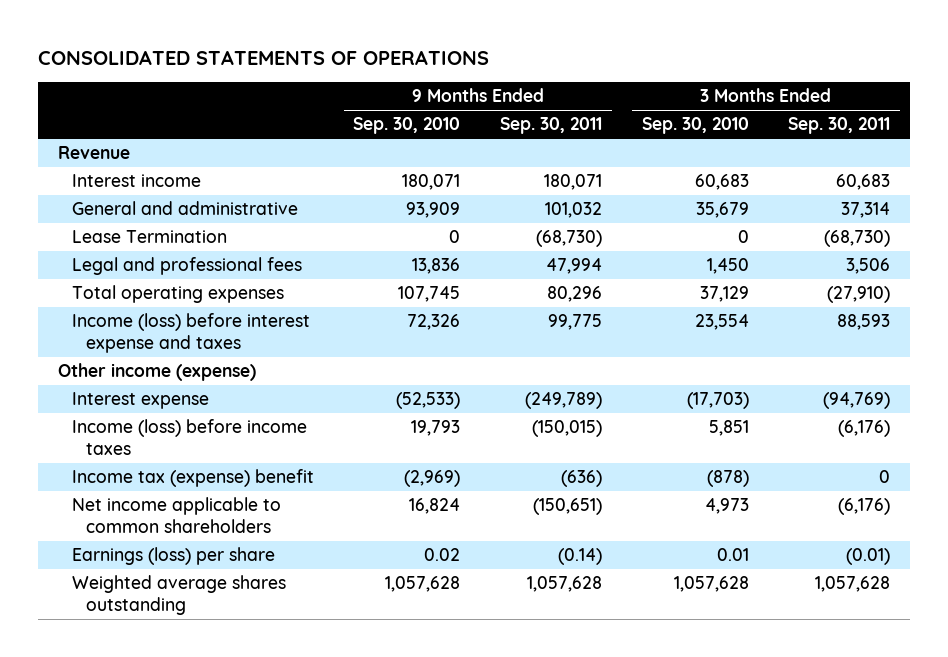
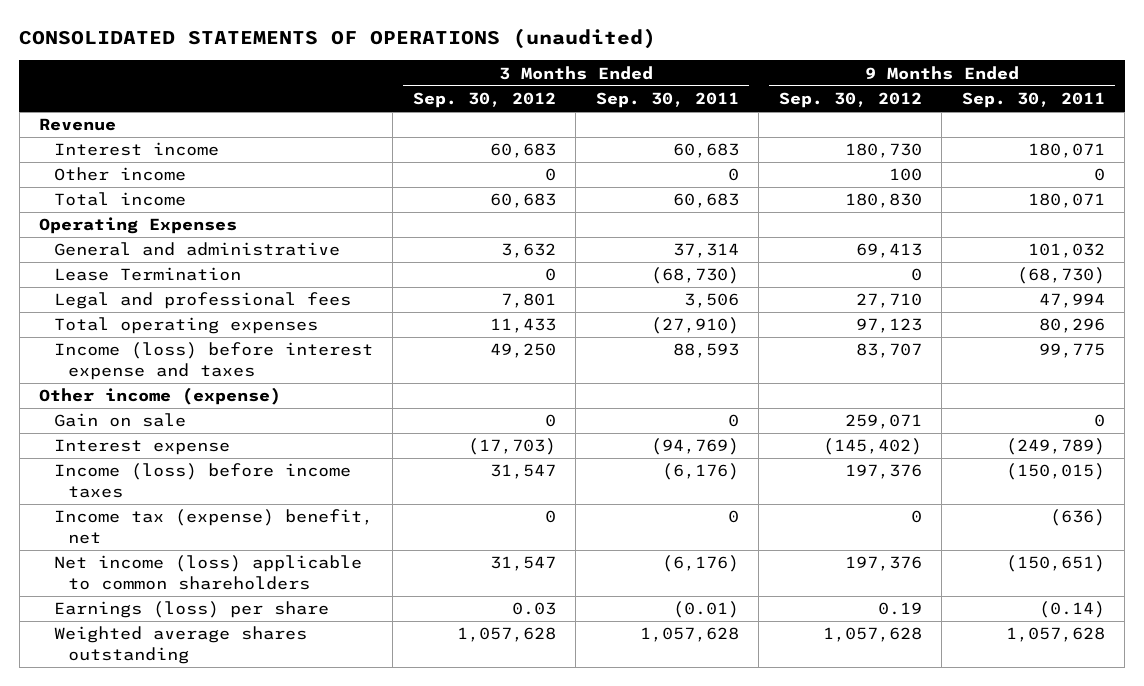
[38,50,490,66] CONSOLIDATED STATEMENTS OF OPERATIONS -> [19,28,657,50] CONSOLIDATED STATEMENTS OF OPERATIONS (unaudited)
[353,117,461,135] Sep. 30, 2010 -> none
[641,117,749,135] Sep. 30, 2010 -> none
none -> [412,92,556,109] Sep. 30, 2012
none -> [778,92,922,109] Sep. 30, 2012
none -> [53,167,186,182] Other income
none -> [53,192,186,207] Total income
none -> [39,217,238,235] Operating Expenses
none -> [53,413,186,428] Gain on sale
[71,469,314,488] Income tax (expense) benefit -> [53,509,373,545] Income tax (expense) benefit, net
[71,497,281,533] Net income applicable to common shareholders -> [53,555,362,591] Net income (loss) applicable to common shareholders

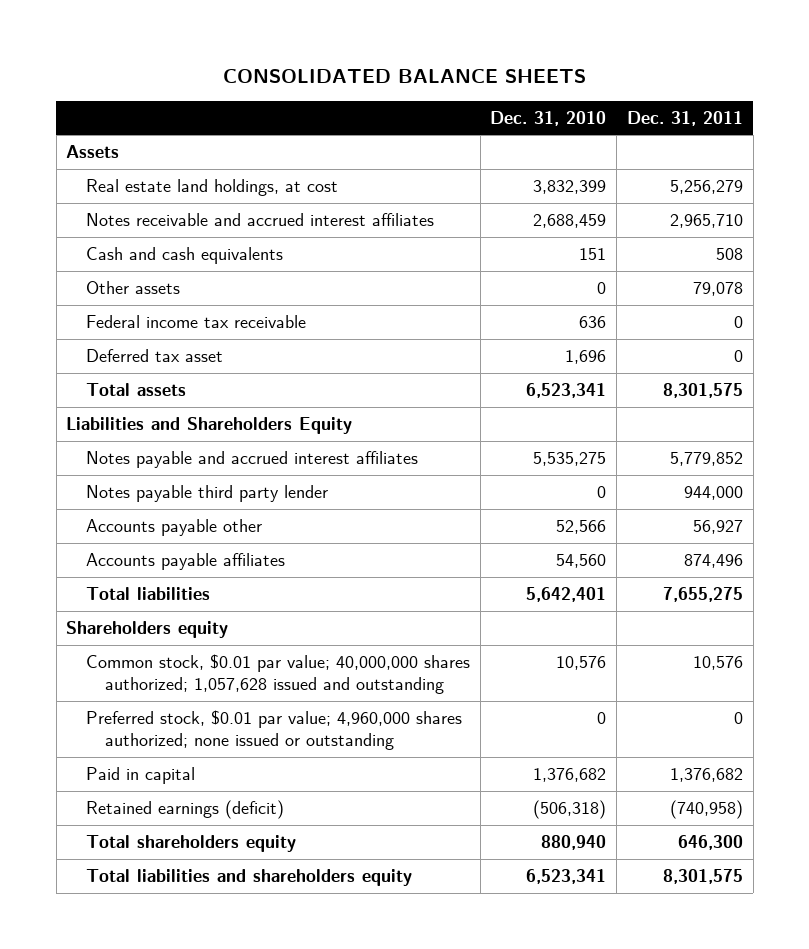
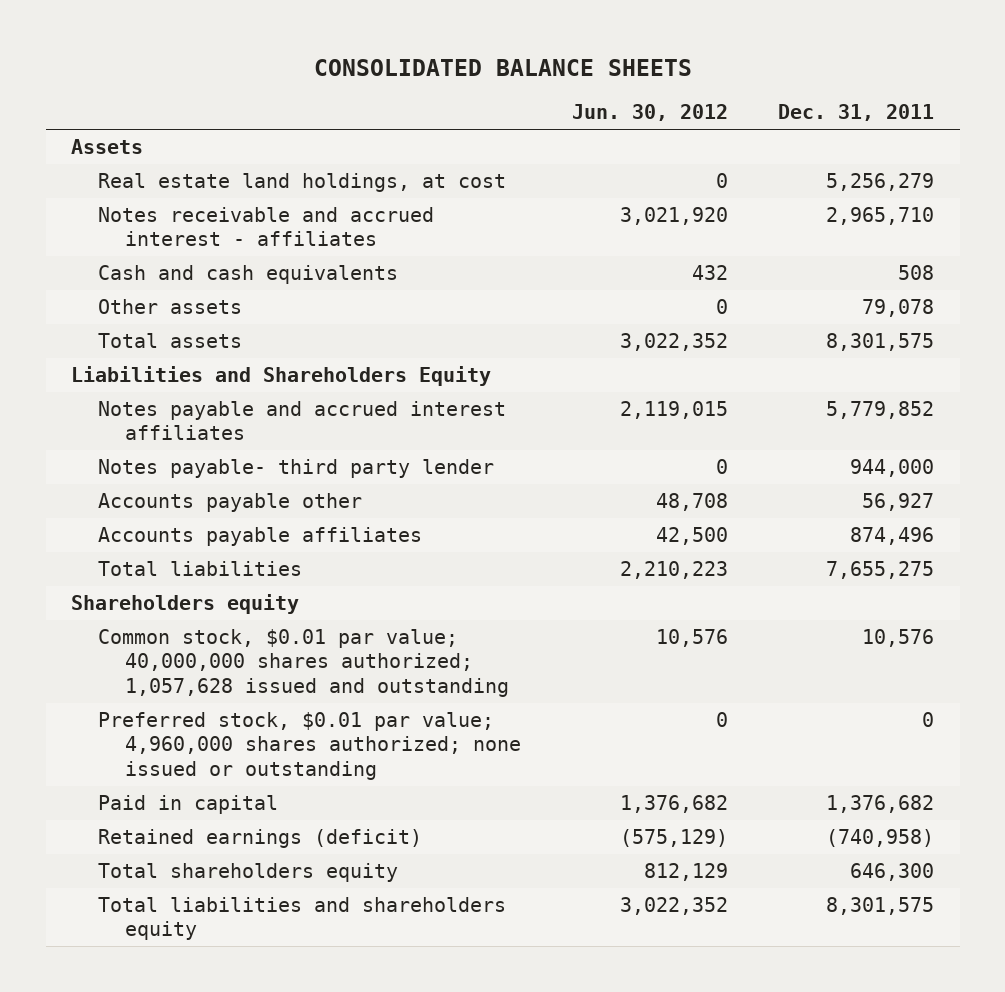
[490,110,607,126] Dec. 31, 2010 -> none
none -> [571,104,728,122] Jun. 30, 2012
[85,212,434,226] Notes receivable and accrued interest affiliates -> [97,206,434,247] Notes receivable and accrued interest - affiliates
[85,314,306,328] Federal income tax receivable -> none
[85,348,223,362] Deferred tax asset -> none
[85,484,328,502] Notes payable third party lender -> [97,458,494,478] Notes payable- third party lender

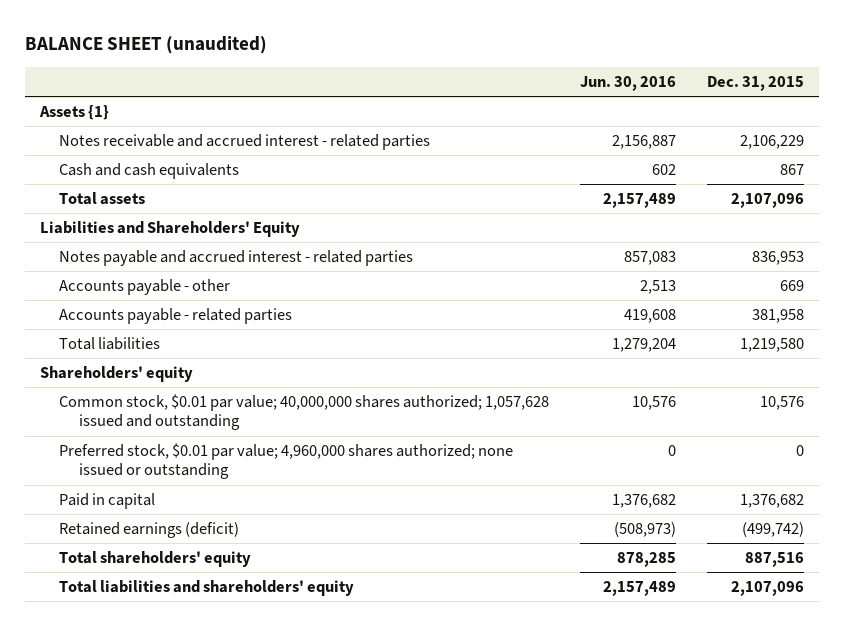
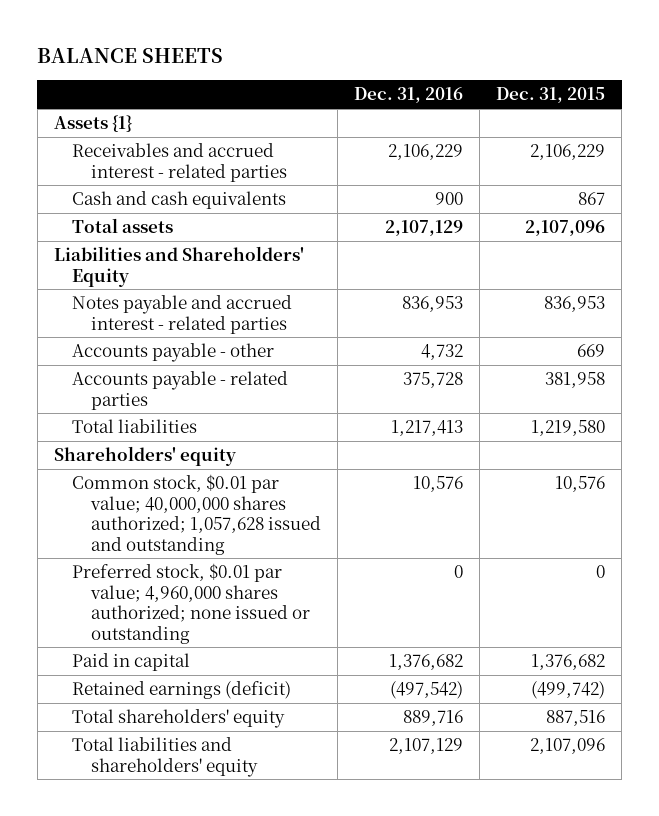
[24,36,267,55] BALANCE SHEET (unaudited) -> [37,48,224,64] BALANCE SHEETS
[579,75,676,91] Jun. 30, 2016 -> none
none -> [354,87,464,104] Dec. 31, 2016
[59,134,431,151] Notes receivable and accrued interest - related parties -> [72,143,288,182] Receivables and accrued interest - related parties

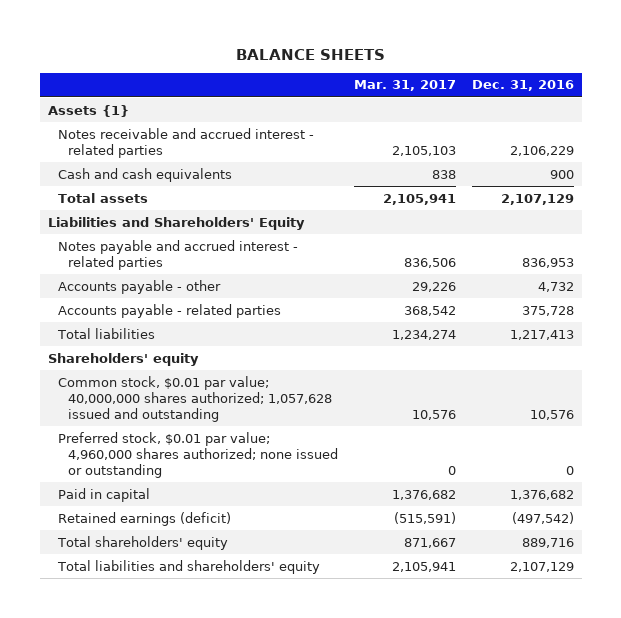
[496,87,606,104] Dec. 31, 2015 -> none
none -> [353,80,456,92] Mar. 31, 2017
[72,143,288,182] Receivables and accrued interest - related parties -> [57,127,314,158] Notes receivable and accrued interest - related parties

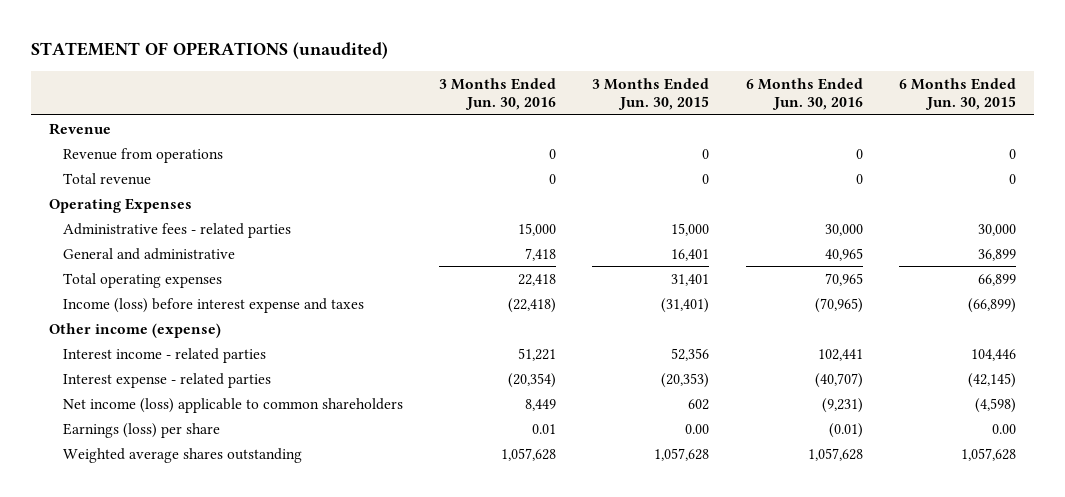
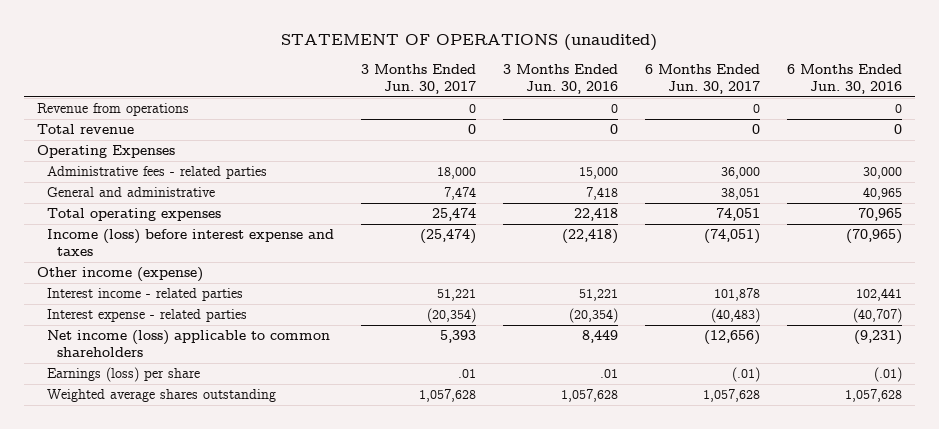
[592,77,710,111] 3 Months Ended Jun. 30, 2015 -> none
[898,77,1016,111] 6 Months Ended Jun. 30, 2015 -> none
none -> [361,64,477,95] 3 Months Ended Jun. 30, 2017
none -> [644,64,760,95] 6 Months Ended Jun. 30, 2017
[49,122,112,135] Revenue -> none
[531,423,556,434] 0.01 -> [599,369,618,379] .01
[828,422,863,438] (0.01) -> [873,367,902,383] (.01)

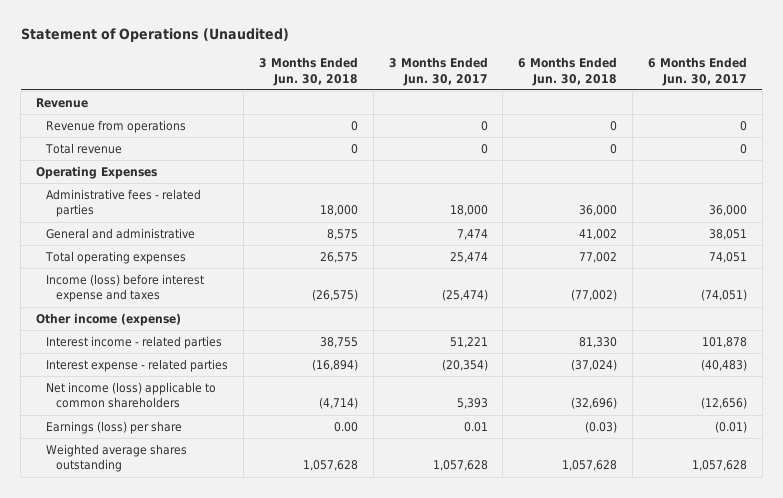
[281,34,658,52] STATEMENT OF OPERATIONS (unaudited) -> [20,28,289,43] Statement of Operations (Unaudited)
[502,64,618,95] 3 Months Ended Jun. 30, 2016 -> none
[786,64,902,95] 6 Months Ended Jun. 30, 2016 -> none
none -> [258,57,358,86] 3 Months Ended Jun. 30, 2018
none -> [518,57,618,86] 6 Months Ended Jun. 30, 2018
none -> [36,98,89,109] Revenue
[458,369,477,379] .01 -> [463,422,488,433] 0.01
[731,367,760,383] (.01) -> [714,421,747,434] (0.01)

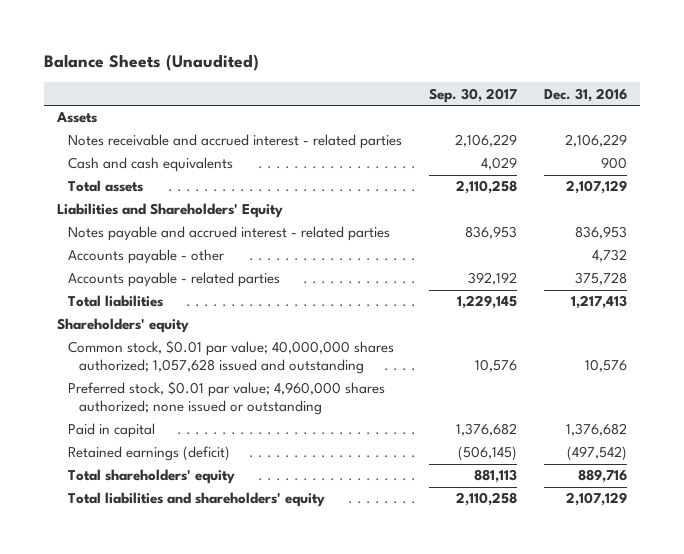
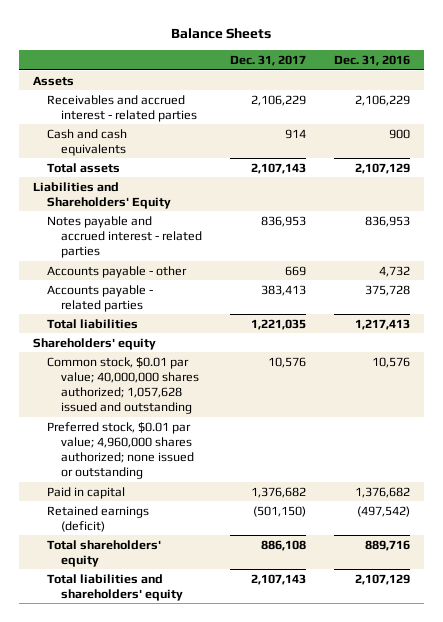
[43,54,259,72] Balance Sheets (Unaudited) -> [171,28,272,40] Balance Sheets
[429,87,518,103] Sep. 30, 2017 -> none
none -> [229,54,306,66] Dec. 31, 2017
[68,134,403,150] Notes receivable and accrued interest - related parties -> [46,94,197,122] Receivables and accrued interest - related parties

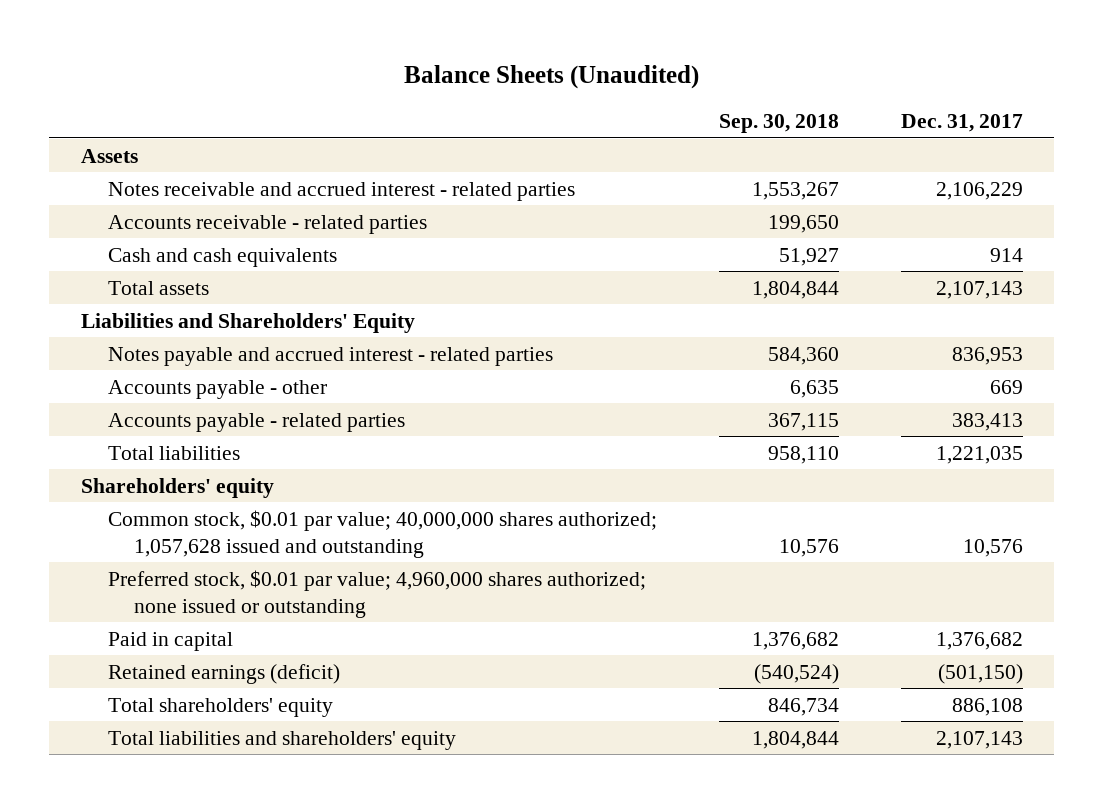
[171,28,272,40] Balance Sheets -> [403,64,699,89] Balance Sheets (Unaudited)
[333,54,410,66] Dec. 31, 2016 -> none
none -> [718,114,839,134] Sep. 30, 2018
[46,94,197,122] Receivables and accrued interest - related parties -> [107,181,575,201] Notes receivable and accrued interest - related parties
none -> [107,214,427,234] Accounts receivable - related parties

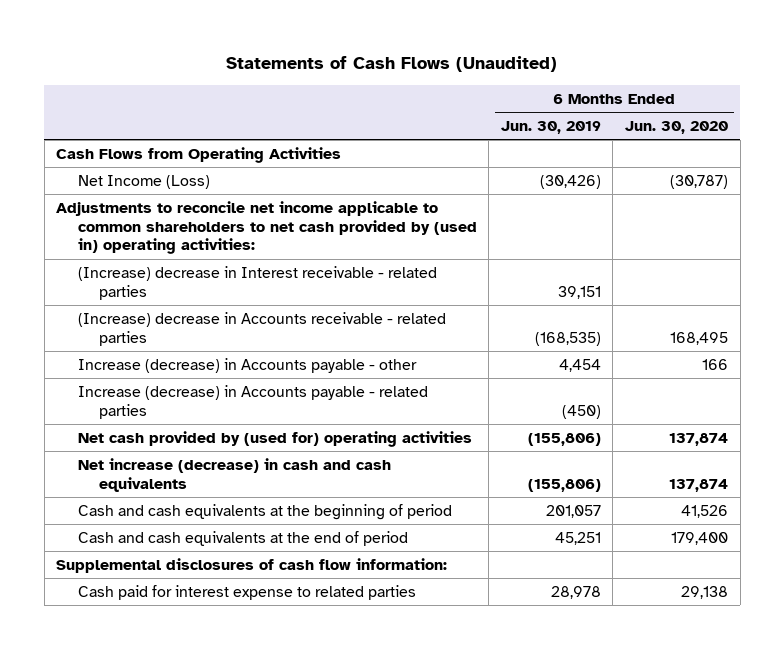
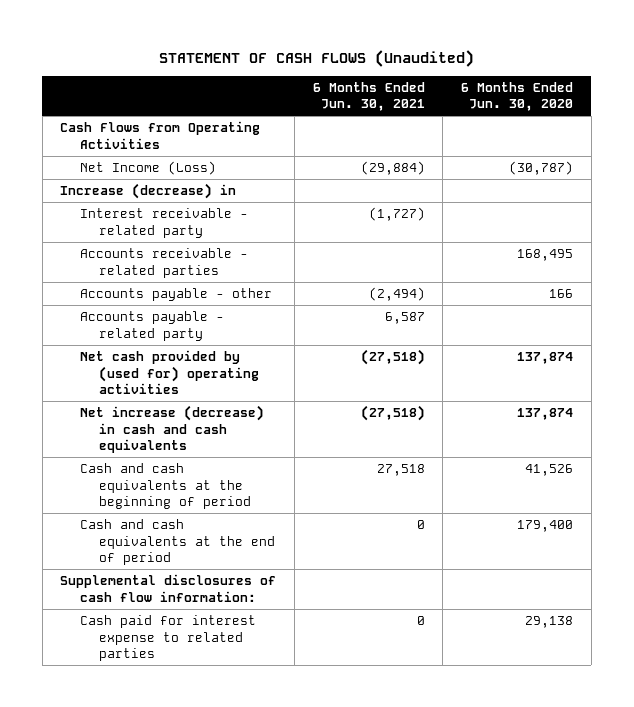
[226,55,558,72] Statements of Cash Flows (Unaudited) -> [158,49,474,67] STATEMENT OF CASH FLOWS (Unaudited)
[500,120,601,134] Jun. 30, 2019 -> none
none -> [312,81,425,112] 6 Months Ended Jun. 30, 2021
[56,200,477,255] Adjustments to reconcile net income applicable to common shareholders to net cash provided by (used in) operating activities: -> none
[77,265,437,300] (Increase) decrease in Interest receivable - related parties -> none
none -> [60,183,237,200] Increase (decrease) in
none -> [79,208,248,238] Interest receivable - related party
[77,311,446,346] (Increase) decrease in Accounts receivable - related parties -> [79,248,248,278] Accounts receivable - related parties
[77,357,417,373] Increase (decrease) in Accounts payable - other -> [79,288,272,302] Accounts payable - other
[77,384,428,419] Increase (decrease) in Accounts payable - related parties -> [79,311,224,341] Accounts payable - related party

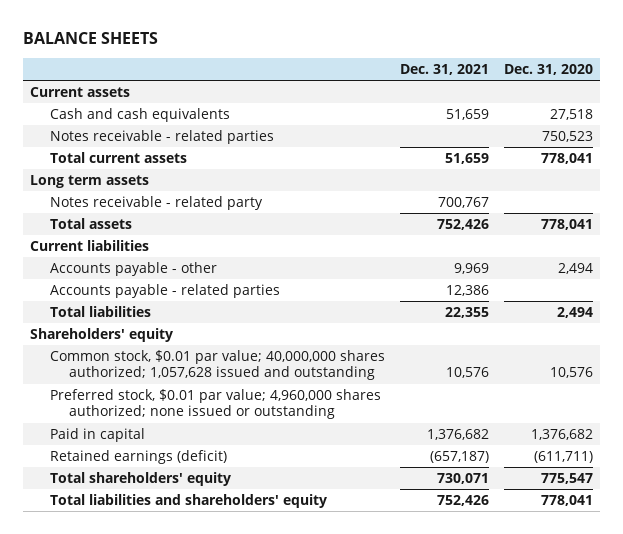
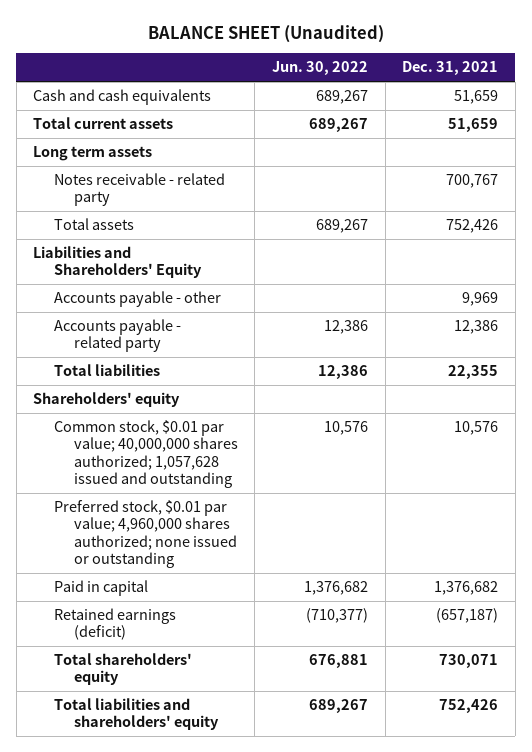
[22,32,158,45] BALANCE SHEETS -> [147,24,384,43] BALANCE SHEET (Unaudited)
[503,64,593,76] Dec. 31, 2020 -> none
none -> [272,61,369,76] Jun. 30, 2022
[30,87,131,98] Current assets -> none
[49,130,274,145] Notes receivable - related parties -> none
[30,240,150,252] Current liabilities -> none
none -> [33,246,202,279] Liabilities and Shareholders' Equity
[49,284,280,299] Accounts payable - related parties -> [53,319,181,353] Accounts payable - related party

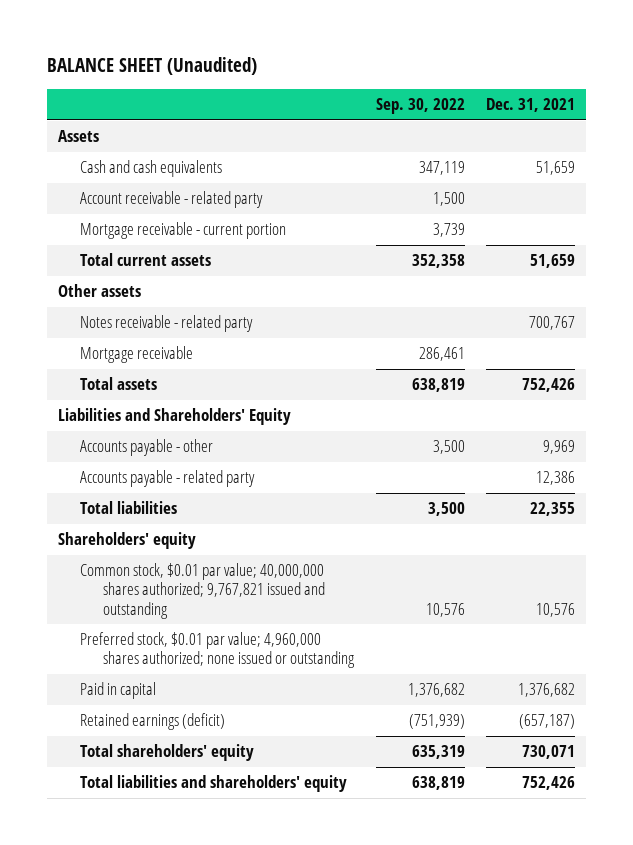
[272,61,369,76] Jun. 30, 2022 -> none
none -> [375,98,465,115] Sep. 30, 2022
none -> [57,130,99,143] Assets
none -> [80,191,264,209] Account receivable - related party
none -> [80,222,287,240] Mortgage receivable - current portion
[33,146,153,162] Long term assets -> none
none -> [57,284,141,298] Other assets
none -> [80,346,194,364] Mortgage receivable
[53,420,238,488] Common stock, $0.01 par value; 40,000,000 shares authorized; 1,057,628 issued and outstanding -> [80,563,325,619] Common stock, $0.01 par value; 40,000,000 shares authorized; 9,767,821 issued and outstanding

